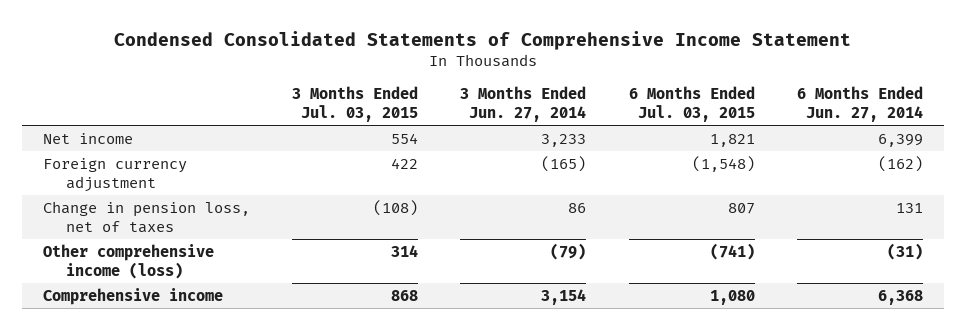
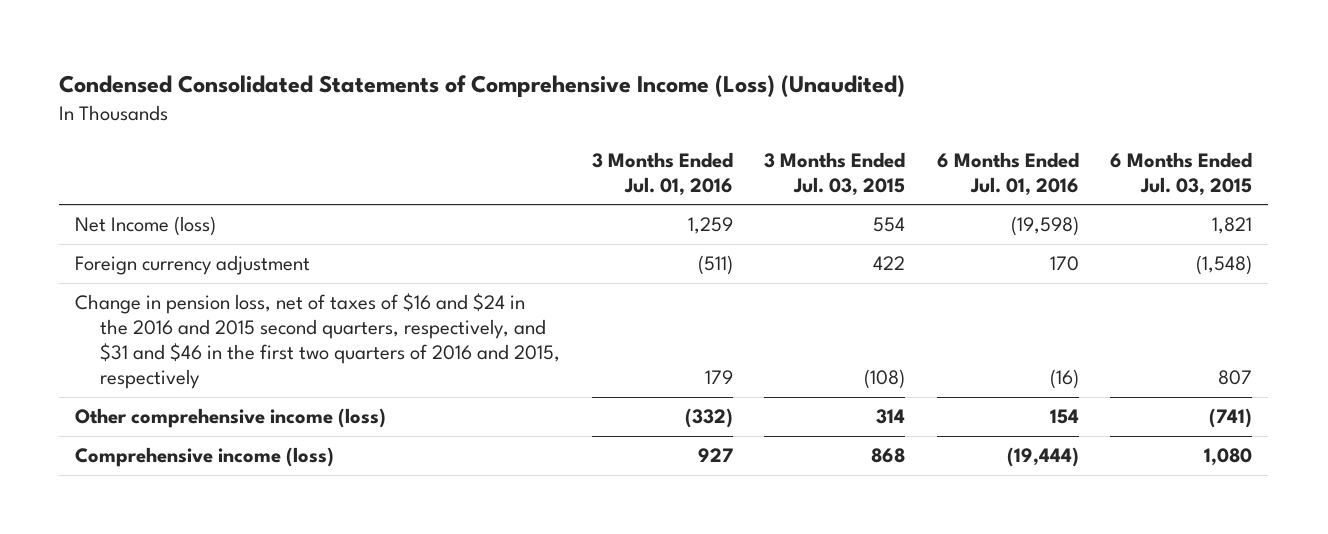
[113,30,851,50] Condensed Consolidated Statements of Comprehensive Income Statement -> [59,74,906,97] Condensed Consolidated Statements of Comprehensive Income (Loss) (Unaudited)
[460,86,587,122] 3 Months Ended Jun. 27, 2014 -> none
[796,86,923,122] 6 Months Ended Jun. 27, 2014 -> none
none -> [591,151,733,196] 3 Months Ended Jul. 01, 2016
none -> [936,151,1079,196] 6 Months Ended Jul. 01, 2016
[43,132,134,144] Net income -> [75,216,217,237] Net Income (loss)
[43,200,251,233] Change in pension loss, net of taxes -> [75,293,560,390] Change in pension loss, net of taxes of $16 and $24 in the 2016 and 2015 second quarters, respectively, and $31 and $46 in the first two quarters of 2016 and 2015, respectively
[43,287,224,305] Comprehensive income -> [75,447,335,468] Comprehensive income (loss)

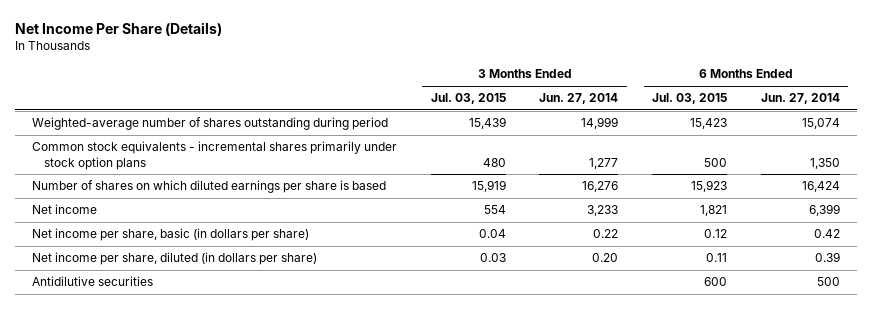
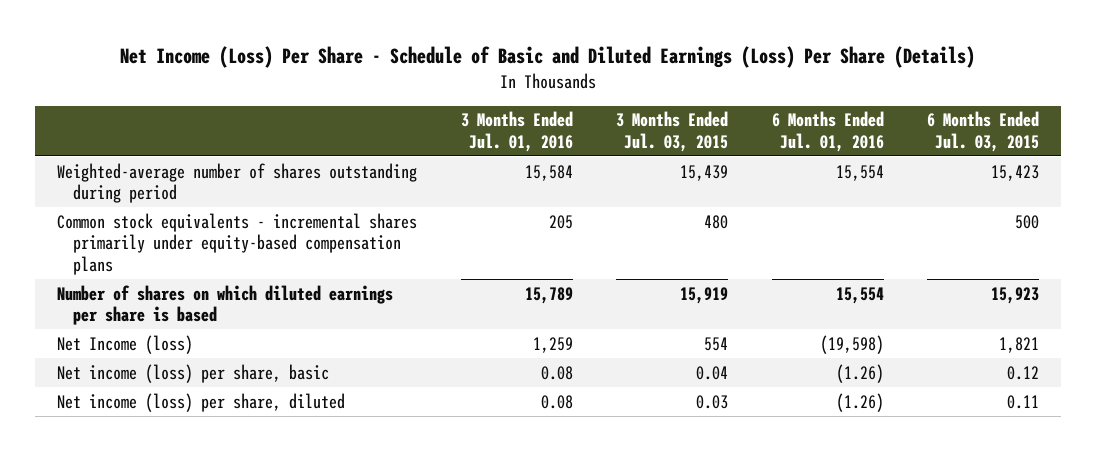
[15,21,223,36] Net Income Per Share (Details) -> [120,46,976,69] Net Income (Loss) Per Share - Schedule of Basic and Diluted Earnings (Loss) Per Share (Details)
[539,93,619,105] Jun. 27, 2014 -> none
[760,93,840,105] Jun. 27, 2014 -> none
none -> [460,111,573,152] 3 Months Ended Jul. 01, 2016
none -> [771,111,884,152] 6 Months Ended Jul. 01, 2016
[32,141,398,170] Common stock equivalents - incremental shares primarily under stock option plans -> [56,212,417,276] Common stock equivalents - incremental shares primarily under equity-based compensation plans
[32,276,154,287] Antidilutive securities -> none
[32,204,98,215] Net income -> [56,334,193,354] Net Income (loss)
[32,228,310,242] Net income per share, basic (in dollars per share) -> [56,363,329,383] Net income (loss) per share, basic
[32,252,318,266] Net income per share, diluted (in dollars per share) -> [56,392,345,412] Net income (loss) per share, diluted

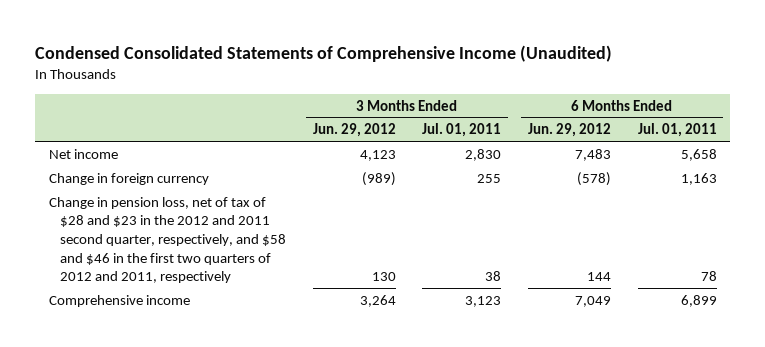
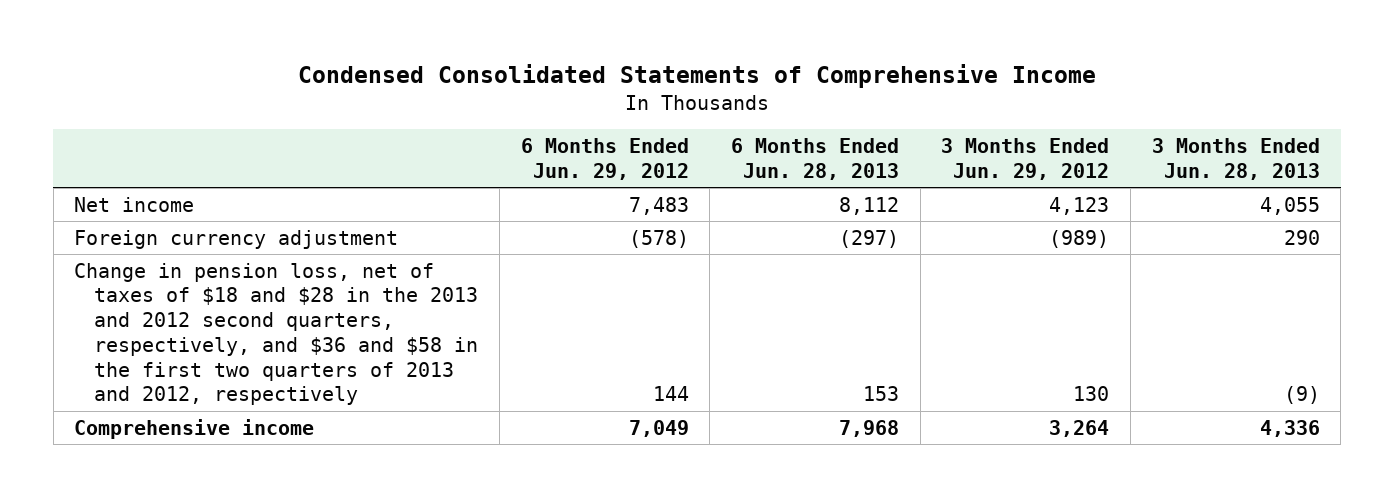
[35,44,613,62] Condensed Consolidated Statements of Comprehensive Income (Unaudited) -> [298,64,1097,89] Condensed Consolidated Statements of Comprehensive Income
[422,123,502,138] Jul. 01, 2011 -> none
[637,123,717,138] Jul. 01, 2011 -> none
none -> [731,137,900,180] 6 Months Ended Jun. 28, 2013
none -> [1151,137,1320,180] 3 Months Ended Jun. 28, 2013
[48,172,209,185] Change in foreign currency -> [74,229,399,249] Foreign currency adjustment
[48,196,286,284] Change in pension loss, net of tax of $28 and $23 in the 2012 and 2011 second quarter, respectively, and $58 and $46 in the first two quarters of 2012 and 2011, respectively -> [74,262,479,406] Change in pension loss, net of taxes of $18 and $28 in the 2013 and 2012 second quarters, respectively, and $36 and $58 in the first two quarters of 2013 and 2012, respectively

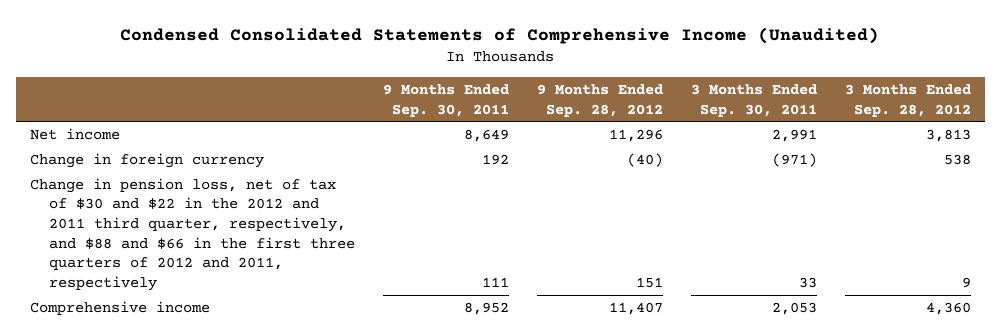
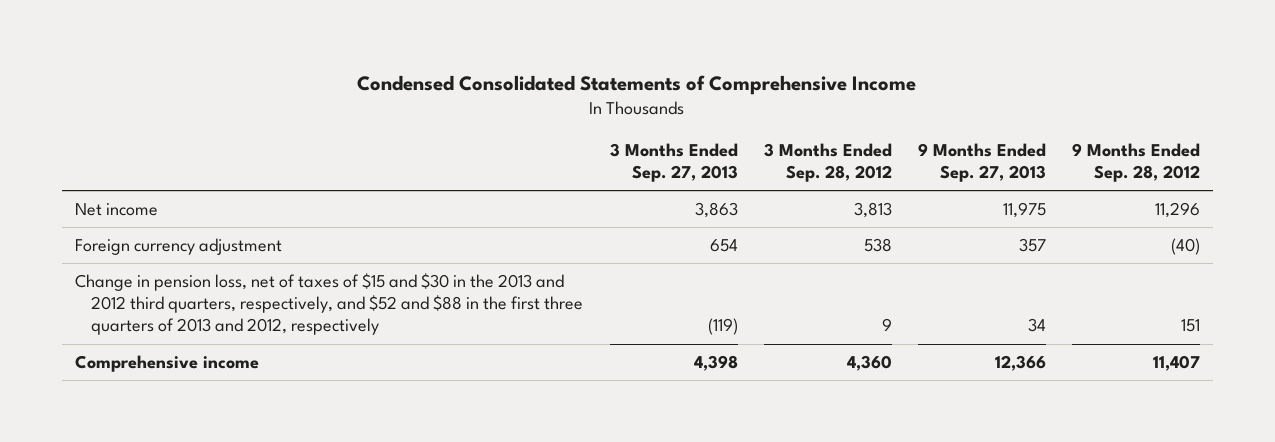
[120,27,880,45] Condensed Consolidated Statements of Comprehensive Income (Unaudited) -> [357,74,917,95] Condensed Consolidated Statements of Comprehensive Income
[383,83,510,117] 9 Months Ended Sep. 30, 2011 -> none
[691,83,818,117] 3 Months Ended Sep. 30, 2011 -> none
none -> [609,143,738,183] 3 Months Ended Sep. 27, 2013
none -> [917,143,1046,183] 9 Months Ended Sep. 27, 2013
[29,152,264,168] Change in foreign currency -> [74,238,282,256] Foreign currency adjustment
[29,177,356,292] Change in pension loss, net of tax of $30 and $22 in the 2012 and 2011 third quarter, respectively, and $88 and $66 in the first three quarters of 2012 and 2011, respectively -> [74,273,584,336] Change in pension loss, net of taxes of $15 and $30 in the 2013 and 2012 third quarters, respectively, and $52 and $88 in the first three quarters of 2013 and 2012, respectively

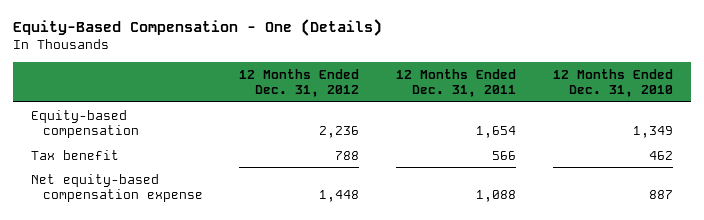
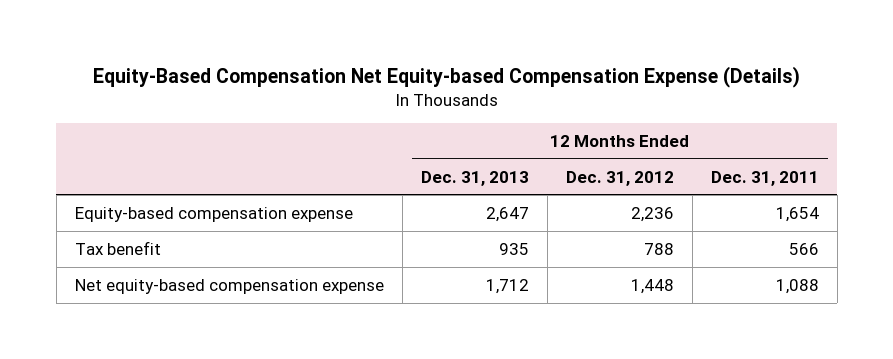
[12,19,382,37] Equity-Based Compensation - One (Details) -> [92,65,800,88] Equity-Based Compensation Net Equity-based Compensation Expense (Details)
[552,68,673,98] 12 Months Ended Dec. 31, 2010 -> none
none -> [420,170,529,186] Dec. 31, 2013
[31,109,139,139] Equity-based compensation -> [74,206,353,222] Equity-based compensation expense

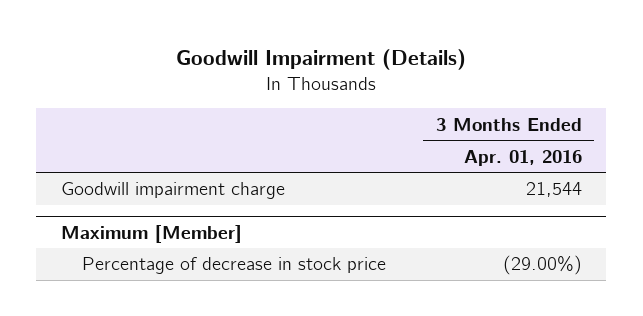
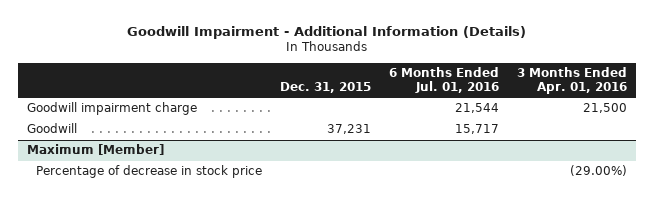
[176,49,467,71] Goodwill Impairment (Details) -> [127,25,527,39] Goodwill Impairment - Additional Information (Details)
none -> [280,82,372,94] Dec. 31, 2015
none -> [389,67,500,94] 6 Months Ended Jul. 01, 2016
[525,182,582,198] 21,544 -> [583,103,628,114] 21,500
none -> [27,123,78,134] Goodwill

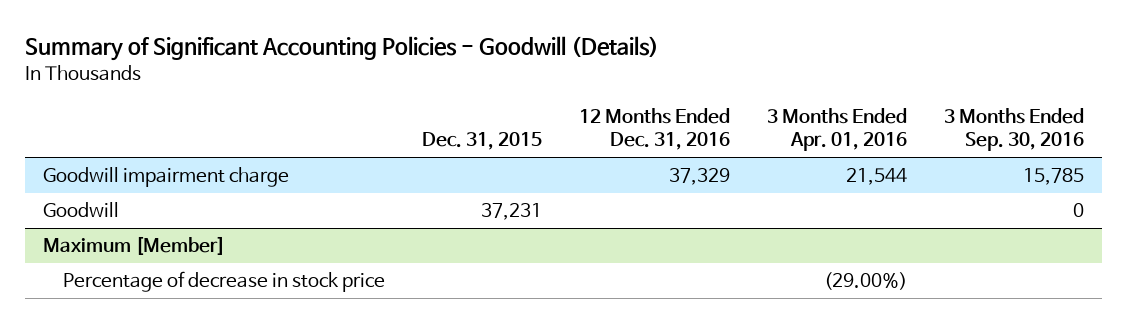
[127,25,527,39] Goodwill Impairment - Additional Information (Details) -> [24,36,659,62] Summary of Significant Accounting Policies - Goodwill (Details)
[389,67,500,94] 6 Months Ended Jul. 01, 2016 -> none
none -> [578,108,730,151] 12 Months Ended Dec. 31, 2016
none -> [943,108,1084,152] 3 Months Ended Sep. 30, 2016
[583,103,628,114] 21,500 -> [845,168,907,186] 21,544

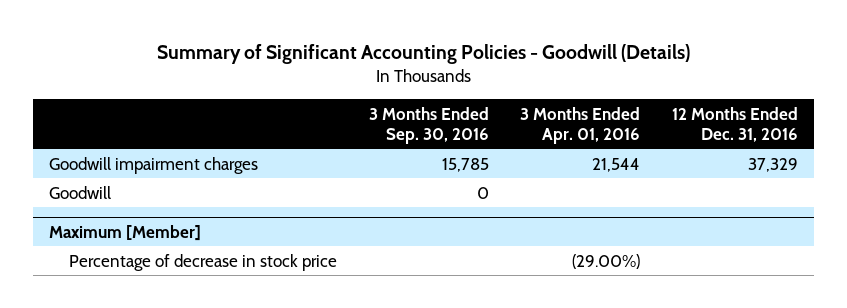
[421,132,542,151] Dec. 31, 2015 -> none
[43,167,290,188] Goodwill impairment charge -> [48,156,258,174] Goodwill impairment charges

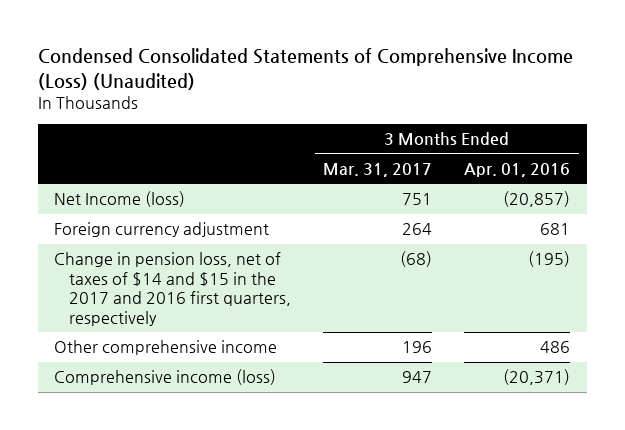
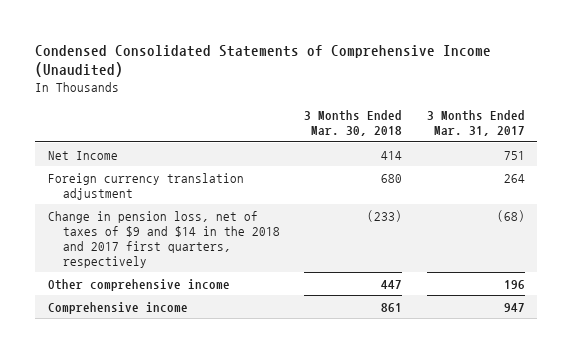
[37,48,573,90] Condensed Consolidated Statements of Comprehensive Income (Loss) (Unaudited) -> [35,44,492,78] Condensed Consolidated Statements of Comprehensive Income (Unaudited)
[464,162,571,177] Apr. 01, 2016 -> none
none -> [304,110,403,137] 3 Months Ended Mar. 30, 2018
[54,191,186,208] Net Income (loss) -> [47,150,118,160] Net Income
[54,222,270,238] Foreign currency adjustment -> [47,172,244,200] Foreign currency translation adjustment
[54,252,291,326] Change in pension loss, net of taxes of $14 and $15 in the 2017 and 2016 first quarters, respectively -> [47,210,280,268] Change in pension loss, net of taxes of $9 and $14 in the 2018 and 2017 first quarters, respectively
[54,369,277,386] Comprehensive income (loss) -> [47,301,188,314] Comprehensive income

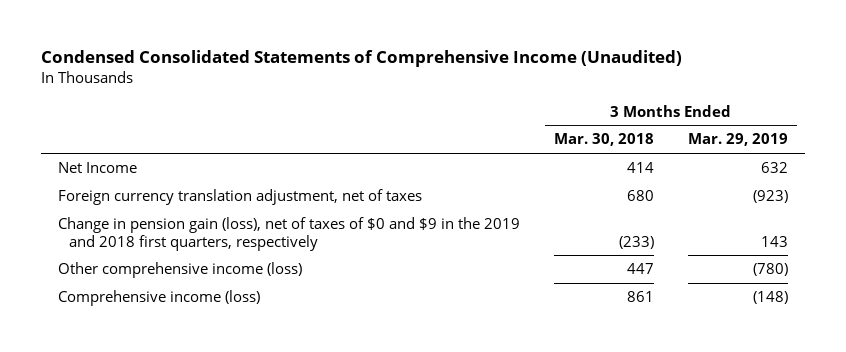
[427,110,526,137] 3 Months Ended Mar. 31, 2017 -> none
none -> [688,133,789,147] Mar. 29, 2019
[47,172,244,200] Foreign currency translation adjustment -> [57,189,422,206] Foreign currency translation adjustment, net of taxes
[47,210,280,268] Change in pension loss, net of taxes of $9 and $14 in the 2018 and 2017 first quarters, respectively -> [57,217,520,251] Change in pension gain (loss), net of taxes of $0 and $9 in the 2019 and 2018 first quarters, respectively
[47,278,230,291] Other comprehensive income -> [57,262,302,279] Other comprehensive income (loss)
[47,301,188,314] Comprehensive income -> [57,290,260,307] Comprehensive income (loss)

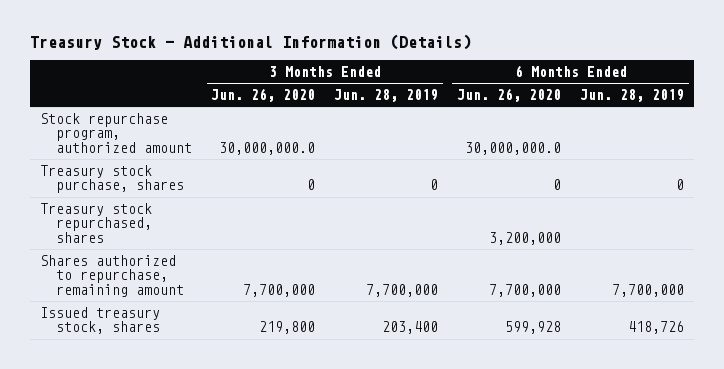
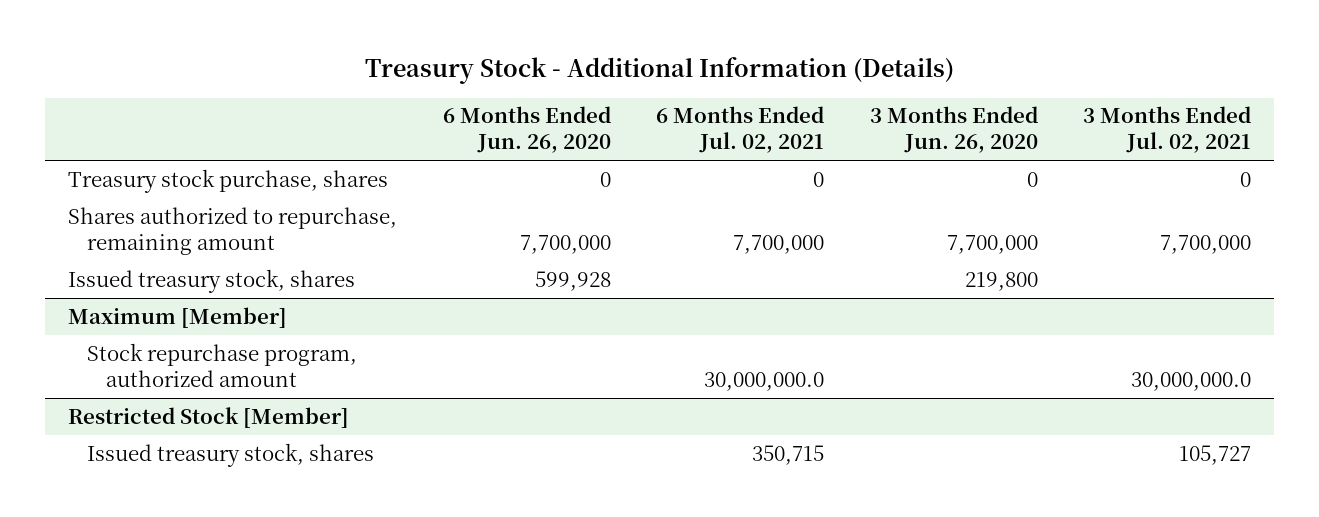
[334,88,439,102] Jun. 28, 2019 -> none
[580,88,685,102] Jun. 28, 2019 -> none
none -> [656,106,825,154] 6 Months Ended Jul. 02, 2021
none -> [1083,106,1252,154] 3 Months Ended Jul. 02, 2021
[39,112,193,154] Stock repurchase program, authorized amount -> none
[39,202,153,244] Treasury stock repurchased, shares -> none
none -> [67,306,287,328] Maximum [Member]
none -> [87,342,358,387] Stock repurchase program, authorized amount
none -> [67,406,349,428] Restricted Stock [Member]
none -> [87,442,375,467] Issued treasury stock, shares

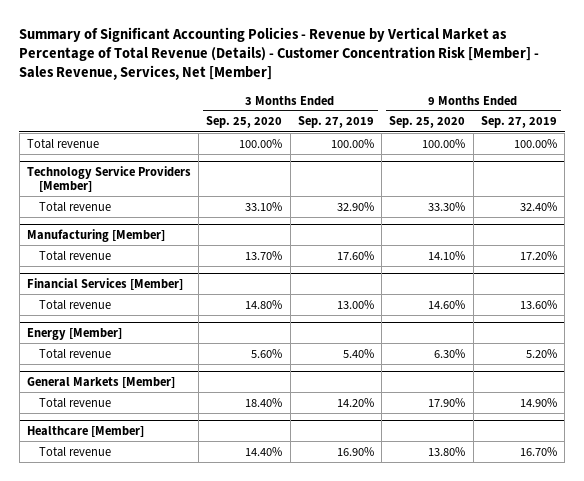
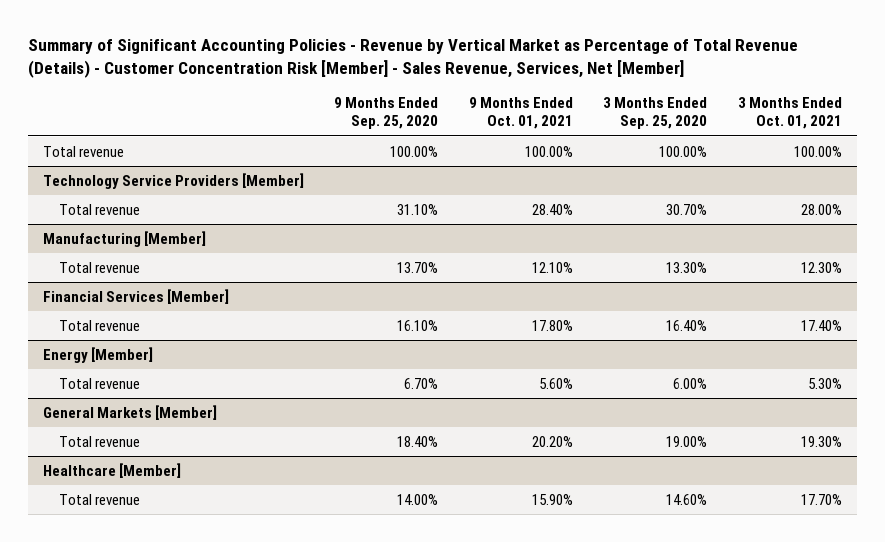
[297,116,374,129] Sep. 27, 2019 -> none
[480,116,557,129] Sep. 27, 2019 -> none
none -> [468,97,573,130] 9 Months Ended Oct. 01, 2021
none -> [737,97,842,130] 3 Months Ended Oct. 01, 2021
[245,201,283,211] 33.10% -> [666,203,708,215] 30.70%
[428,201,466,211] 33.30% -> [397,203,439,215] 31.10%
[245,250,283,260] 13.70% -> [666,261,708,273] 13.30%
[428,250,466,260] 14.10% -> [397,261,439,273] 13.70%
[245,299,283,309] 14.80% -> [666,319,708,331] 16.40%
[428,299,466,309] 14.60% -> [397,319,439,331] 16.10%
[251,348,283,358] 5.60% -> [673,377,708,389] 6.00%
[434,348,466,358] 6.30% -> [404,377,439,389] 6.70%
[245,397,283,407] 18.40% -> [666,435,708,447] 19.00%
[428,397,466,407] 17.90% -> [397,435,439,447] 18.40%
[245,446,283,456] 14.40% -> [666,493,708,505] 14.60%
[428,446,466,456] 13.80% -> [397,493,439,505] 14.00%

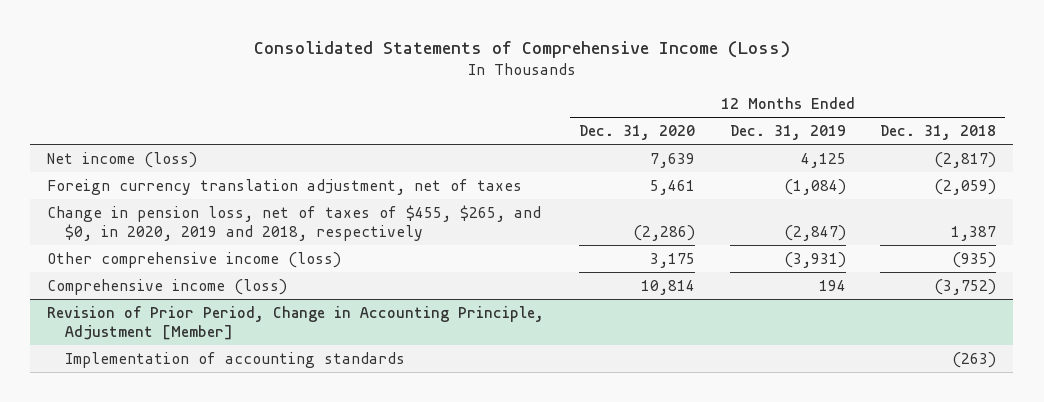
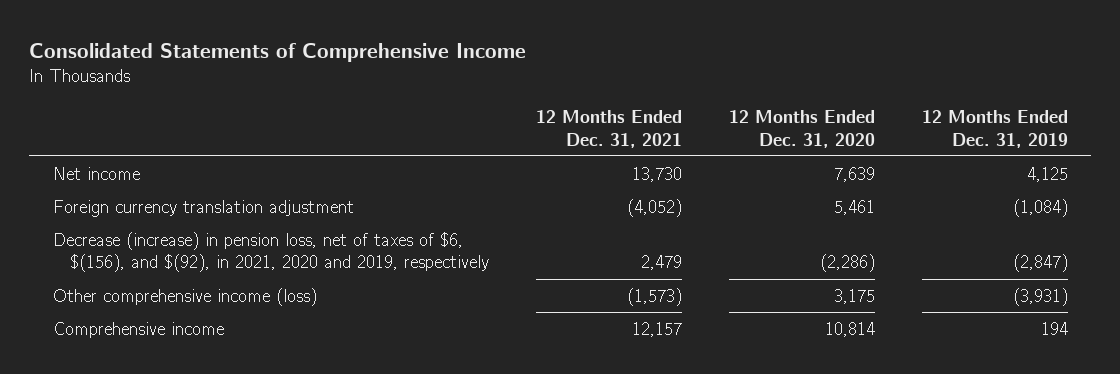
[253,41,790,59] Consolidated Statements of Comprehensive Income (Loss) -> [29,42,527,62] Consolidated Statements of Comprehensive Income
[880,125,997,141] Dec. 31, 2018 -> none
none -> [536,110,683,148] 12 Months Ended Dec. 31, 2021
[47,151,198,168] Net income (loss) -> [52,166,140,180] Net income
[47,178,523,195] Foreign currency translation adjustment, net of taxes -> [52,199,354,217] Foreign currency translation adjustment
[47,204,542,242] Change in pension loss, net of taxes of $455, $265, and $0, in 2020, 2019 and 2018, respectively -> [52,231,490,273] Decrease (increase) in pension loss, net of taxes of $6, $(156), and $(92), in 2021, 2020 and 2019, respectively
[47,305,545,341] Revision of Prior Period, Change in Accounting Principle, Adjustment [Member] -> none
[64,351,405,368] Implementation of accounting standards -> none
[47,278,288,295] Comprehensive income (loss) -> [52,321,224,338] Comprehensive income

